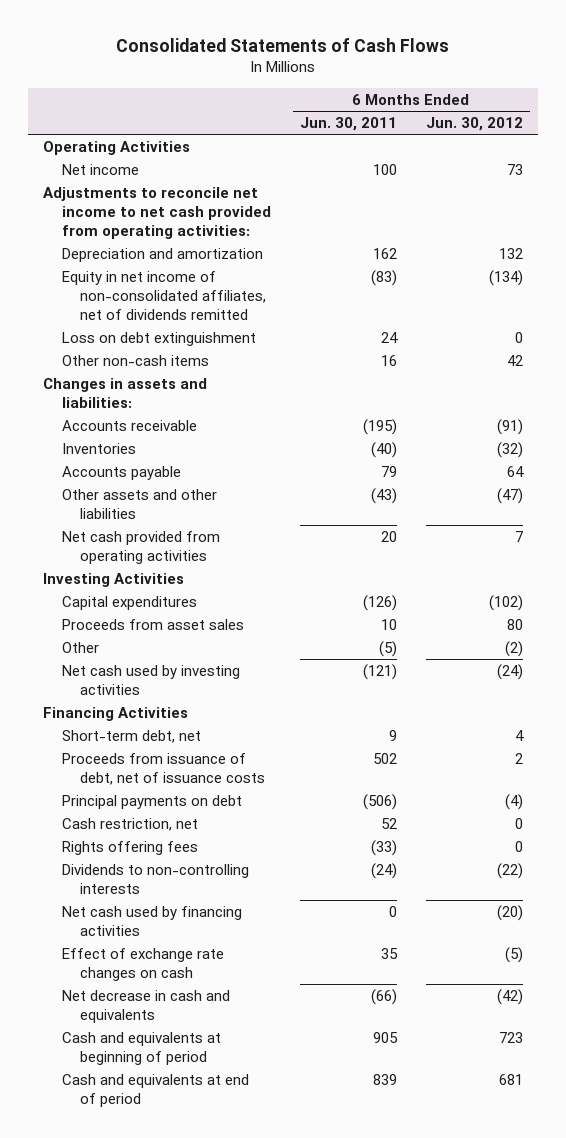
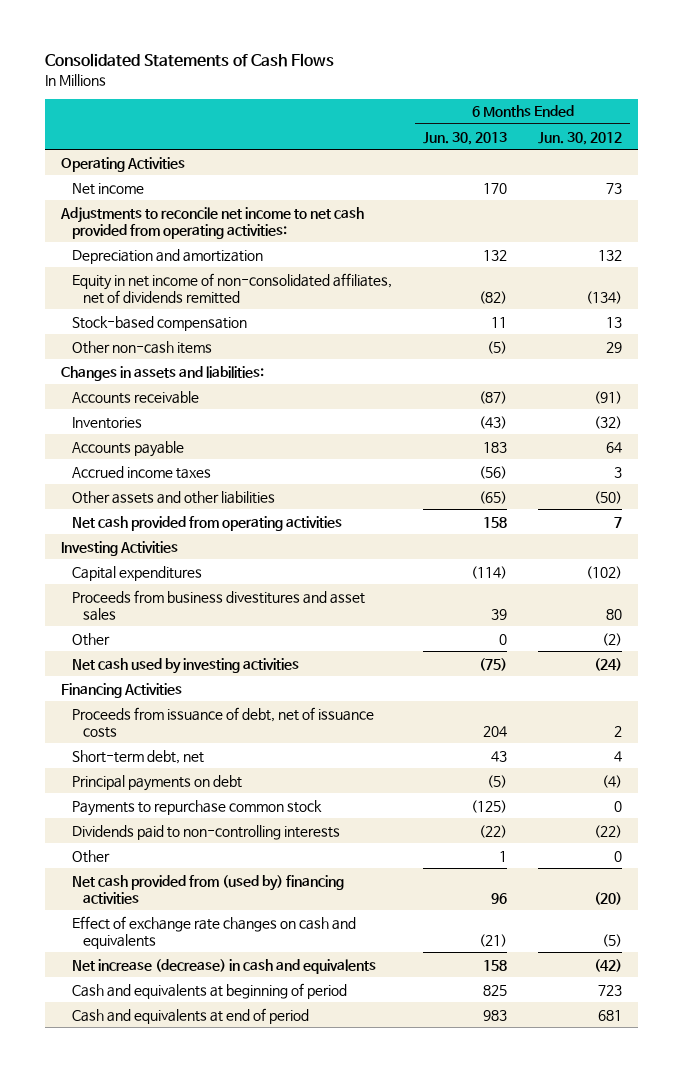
[299,117,397,132] Jun. 30, 2011 -> none
none -> [422,131,507,145] Jun. 30, 2013
[61,332,256,347] Loss on debt extinguishment -> none
none -> [71,315,247,331] Stock-based compensation
[507,355,524,367] 42 -> [606,341,623,353] 29
none -> [71,465,211,479] Accrued income taxes
[497,488,524,505] (47) -> [594,490,623,504] (50)
[61,619,244,631] Proceeds from asset sales -> [71,589,365,621] Proceeds from business divestitures and asset sales
[61,730,201,744] Short-term debt, net -> [71,749,204,764] Short-term debt, net
[61,818,198,832] Cash restriction, net -> none
[61,841,198,856] Rights offering fees -> none
none -> [71,799,322,816] Payments to repurchase common stock
[61,864,249,894] Dividends to non-controlling interests -> [71,824,340,840] Dividends paid to non-controlling interests
none -> [71,849,110,863] Other
[61,906,242,936] Net cash used by financing activities -> [71,874,344,904] Net cash provided from (used by) financing activities
[61,948,224,981] Effect of exchange rate changes on cash -> [71,915,356,949] Effect of exchange rate changes on cash and equivalents
[61,990,230,1023] Net decrease in cash and equivalents -> [71,958,376,974] Net increase (decrease) in cash and equivalents

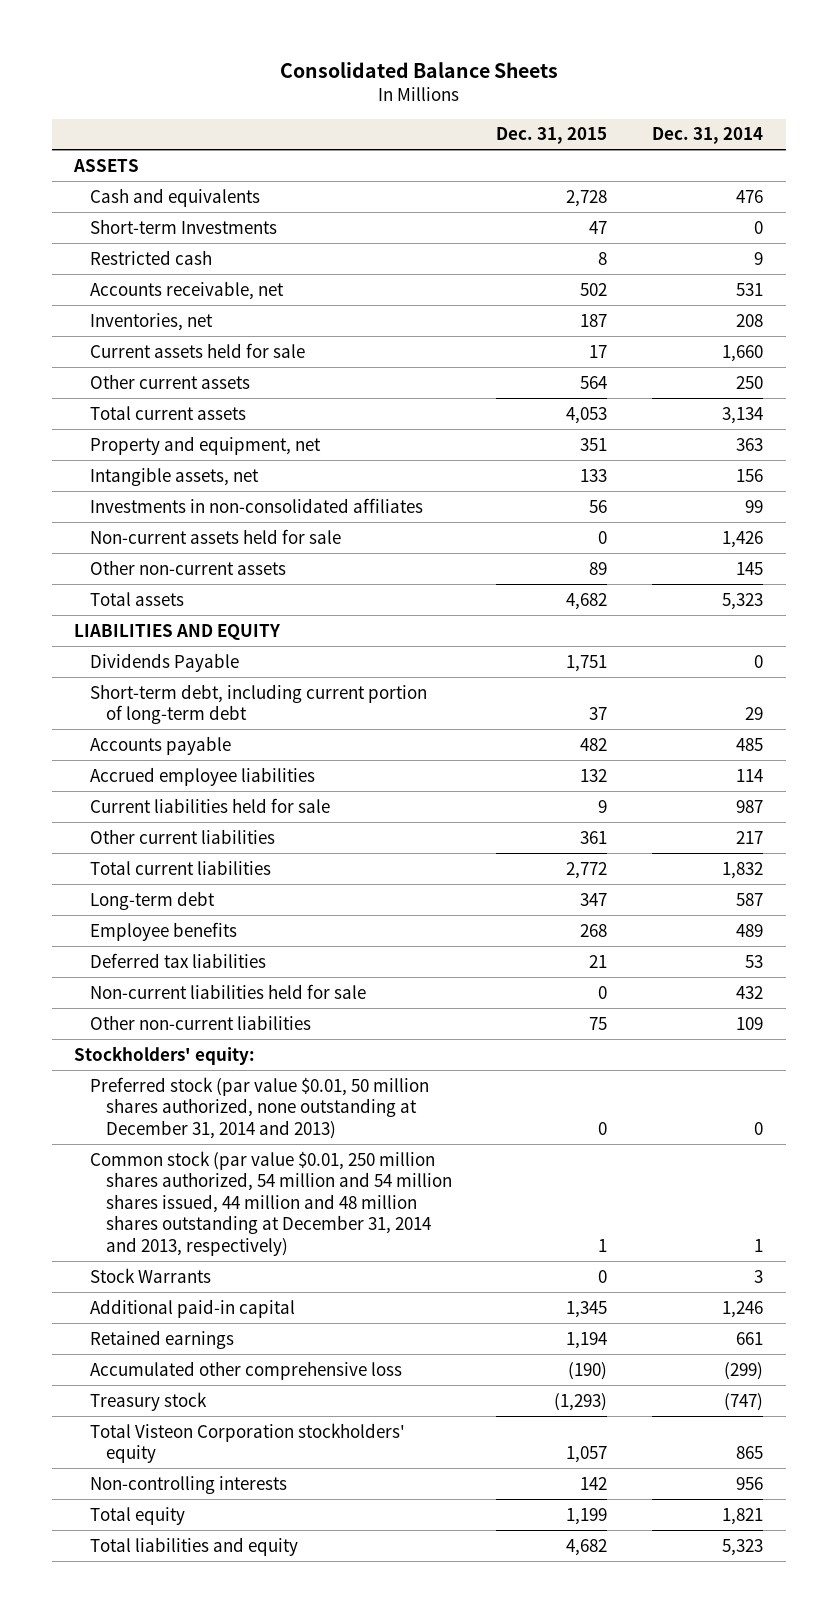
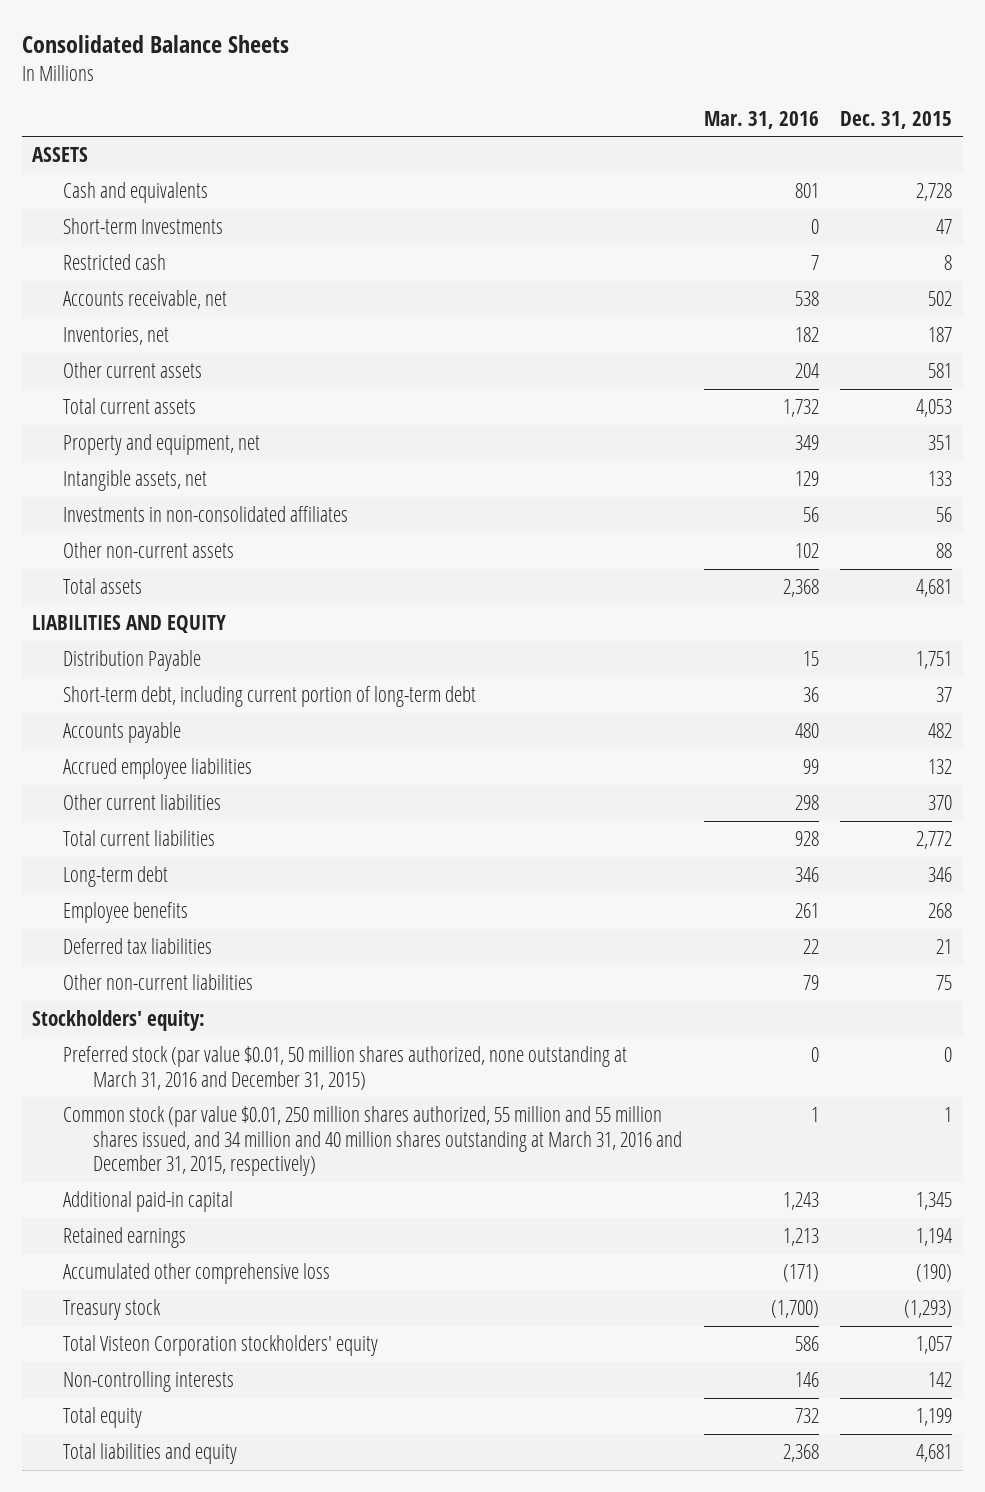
[652,127,764,145] Dec. 31, 2014 -> none
none -> [703,110,819,129] Mar. 31, 2016
[90,342,306,358] Current assets held for sale -> none
[580,375,608,389] 564 -> [928,362,953,378] 581
[90,528,342,544] Non-current assets held for sale -> none
[589,561,608,575] 89 -> [936,542,953,558] 88
[566,592,608,610] 4,682 -> [916,578,953,597] 4,681
[90,652,240,672] Dividends Payable -> [62,649,201,671] Distribution Payable
[90,797,331,813] Current liabilities held for sale -> none
[580,830,608,844] 361 -> [928,794,953,810] 370
[580,892,608,906] 347 -> [928,866,953,882] 346
[90,983,367,999] Non-current liabilities held for sale -> none
[90,1267,212,1283] Stock Warrants -> none
[90,1076,430,1139] Preferred stock (par value $0.01, 50 million shares authorized, none outstanding at December 31, 2014 and 2013) -> [62,1045,627,1090] Preferred stock (par value $0.01, 50 million shares authorized, none outstanding at March 31, 2016 and December 31, 2015)
[90,1150,452,1257] Common stock (par value $0.01, 250 million shares authorized, 54 million and 54 million shares issued, 44 million and 48 million shares outstanding at December 31, 2014 and 2013, respectively) -> [62,1105,683,1177] Common stock (par value $0.01, 250 million shares authorized, 55 million and 55 million shares issued, and 34 million and 40 million shares outstanding at March 31, 2016 and December 31, 2015, respectively)
[566,1538,608,1556] 4,682 -> [916,1443,953,1462] 4,681

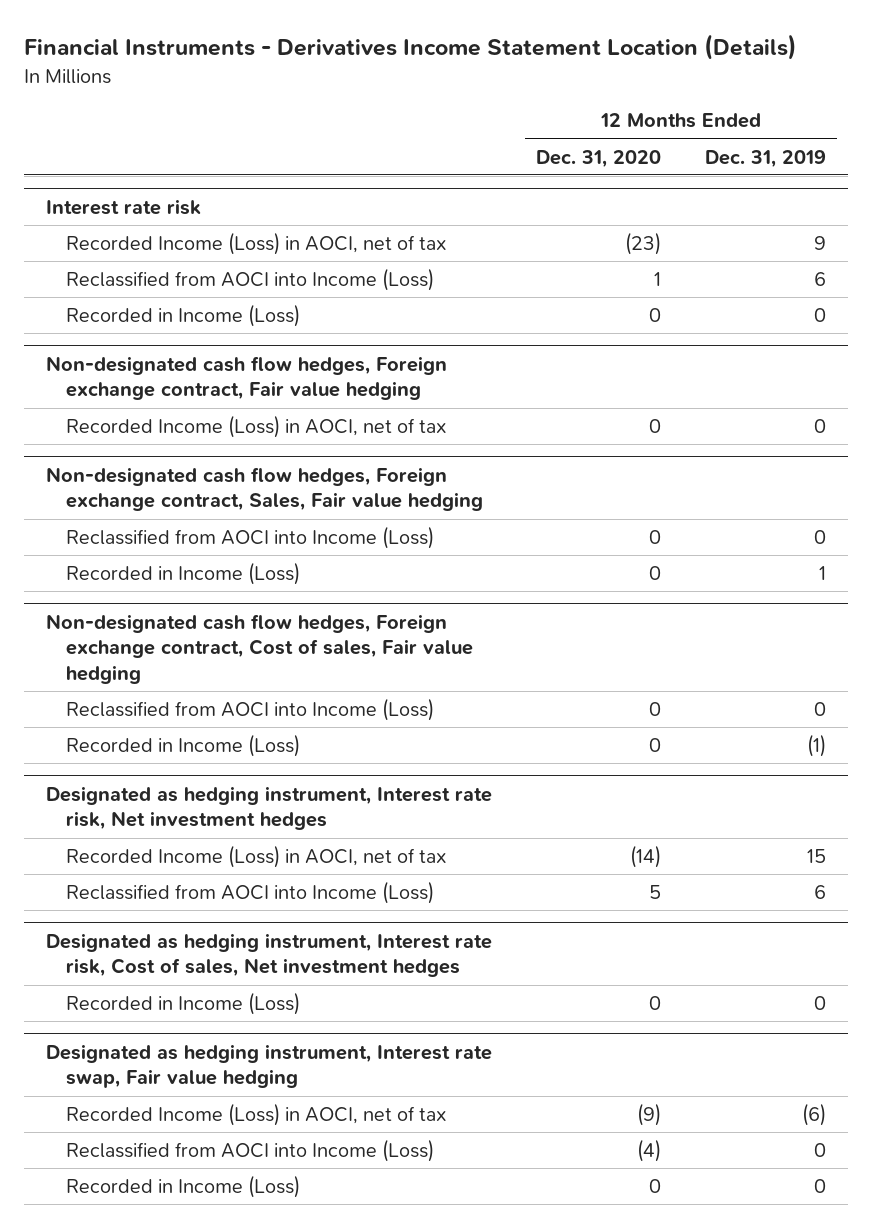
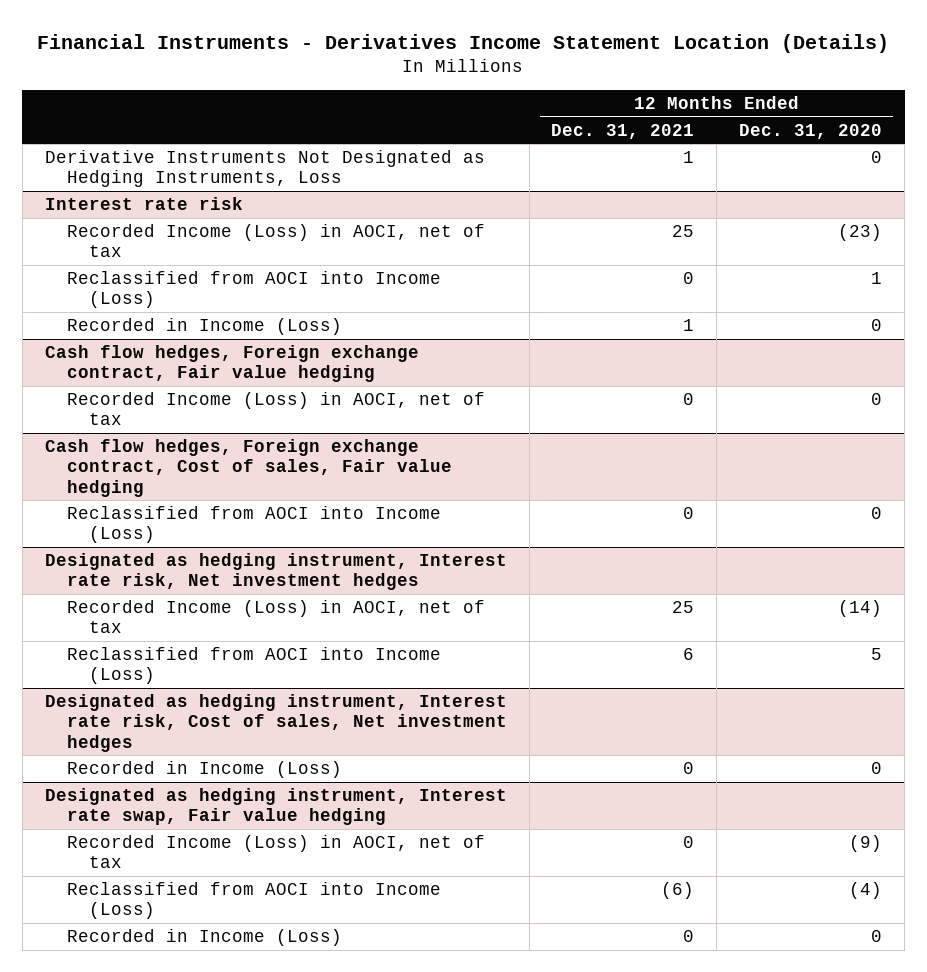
[704,149,826,168] Dec. 31, 2019 -> none
none -> [551,123,695,139] Dec. 31, 2021
none -> [44,150,485,188] Derivative Instruments Not Designated as Hedging Instruments, Loss
[46,355,448,401] Non-designated cash flow hedges, Foreign exchange contract, Fair value hedging -> [44,345,419,383] Cash flow hedges, Foreign exchange contract, Fair value hedging
[46,466,483,512] Non-designated cash flow hedges, Foreign exchange contract, Sales, Fair value hedging -> none
[65,525,434,549] Reclassified from AOCI into Income (Loss) -> none
[65,561,300,585] Recorded in Income (Loss) -> none
[46,613,473,685] Non-designated cash flow hedges, Foreign exchange contract, Cost of sales, Fair value hedging -> [44,439,452,497] Cash flow hedges, Foreign exchange contract, Cost of sales, Fair value hedging
[65,733,300,757] Recorded in Income (Loss) -> none

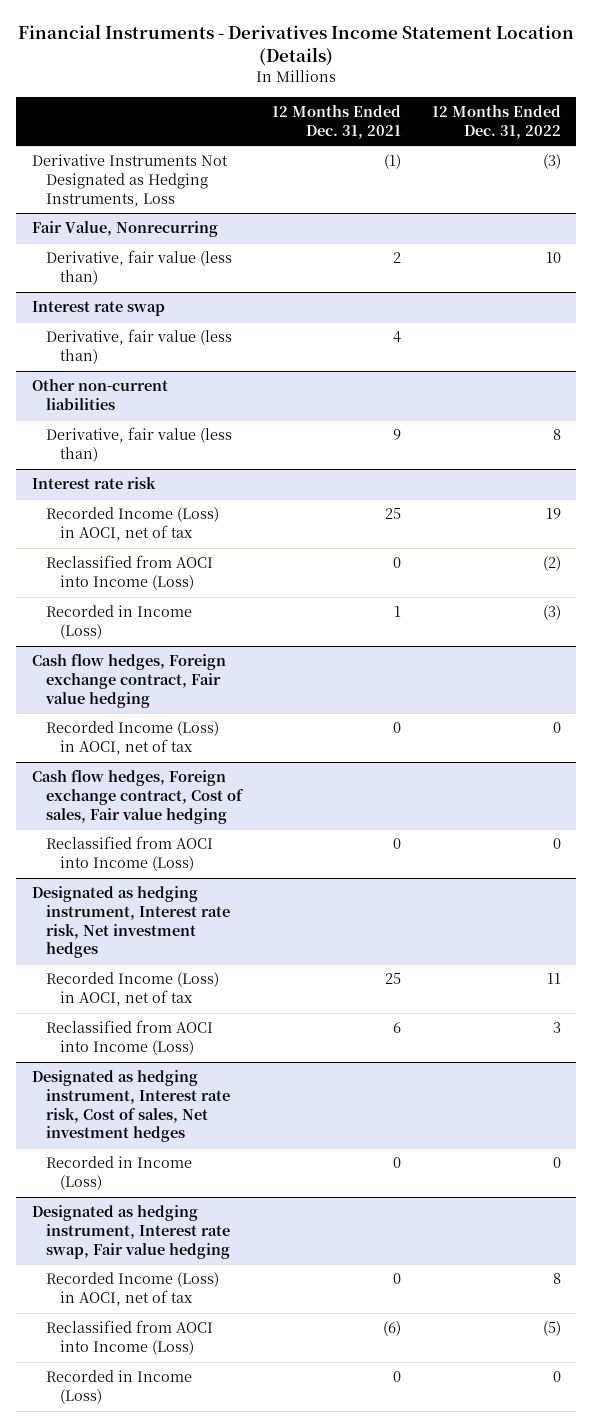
[739,123,883,139] Dec. 31, 2020 -> none
none -> [431,105,561,139] 12 Months Ended Dec. 31, 2022
[683,151,695,164] 1 -> [384,154,402,170] (1)
none -> [31,221,218,238] Fair Value, Nonrecurring
none -> [45,250,232,285] Derivative, fair value (less than)
none -> [31,301,165,317] Interest rate swap
none -> [45,329,232,364] Derivative, fair value (less than)
none -> [31,379,168,410] Other non-current liabilities
none -> [45,427,232,462] Derivative, fair value (less than)

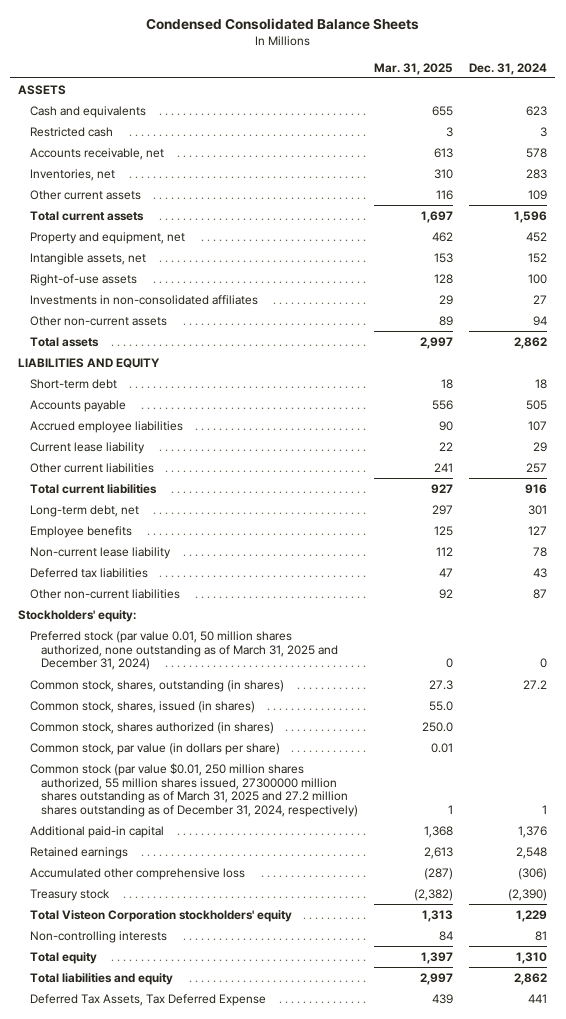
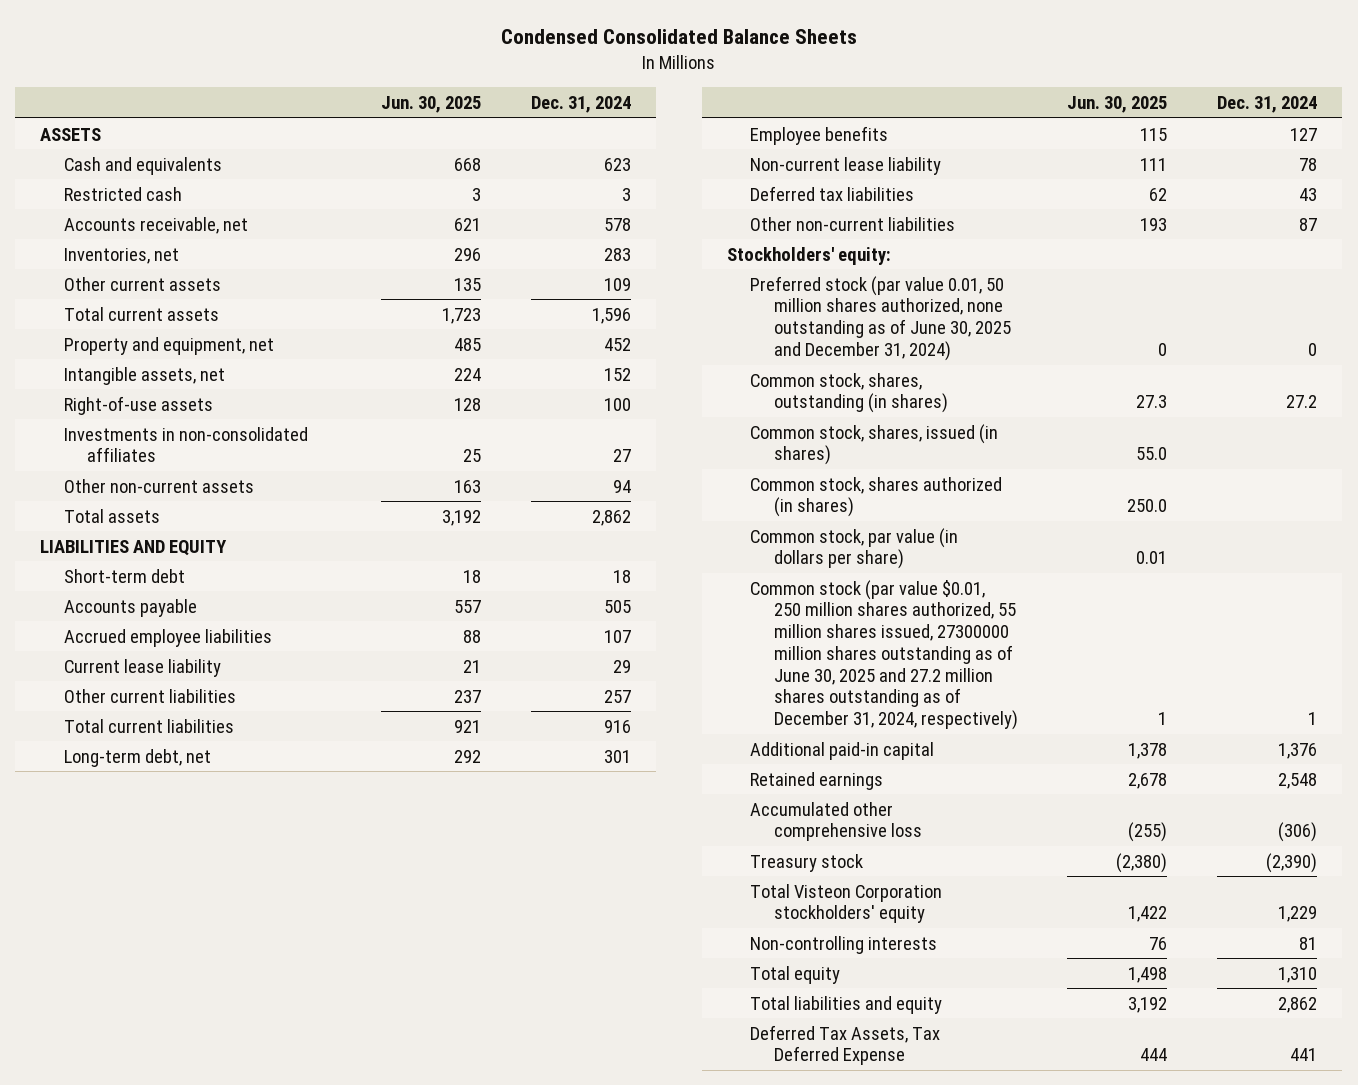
[374,62,454,75] Mar. 31, 2025 -> none
none -> [380,96,481,114] Jun. 30, 2025
[29,630,339,671] Preferred stock (par value 0.01, 50 million shares authorized, none outstanding as of March 31, 2025 and December 31, 2024) -> [750,275,1011,361] Preferred stock (par value 0.01, 50 million shares authorized, none outstanding as of June 30, 2025 and December 31, 2024)
[29,762,359,818] Common stock (par value $0.01, 250 million shares authorized, 55 million shares issued, 27300000 million shares outstanding as of March 31, 2025 and 27.2 million shares outstanding as of December 31, 2024, respectively) -> [750,579,1018,731] Common stock (par value $0.01, 250 million shares authorized, 55 million shares issued, 27300000 million shares outstanding as of June 30, 2025 and 27.2 million shares outstanding as of December 31, 2024, respectively)

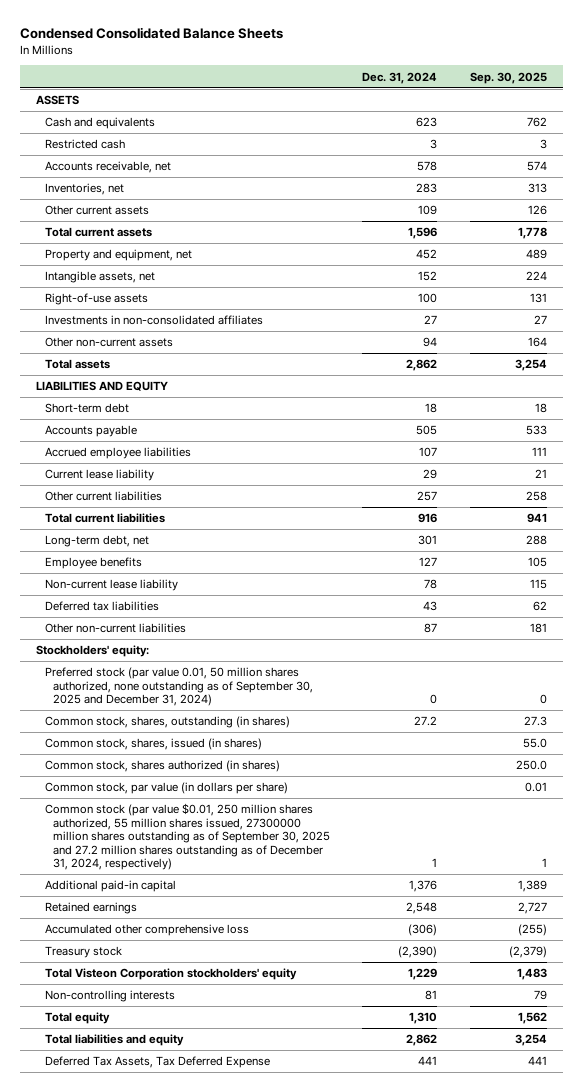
[380,96,481,114] Jun. 30, 2025 -> none
none -> [470,71,548,84] Sep. 30, 2025
[750,275,1011,361] Preferred stock (par value 0.01, 50 million shares authorized, none outstanding as of June 30, 2025 and December 31, 2024) -> [44,667,313,707] Preferred stock (par value 0.01, 50 million shares authorized, none outstanding as of September 30, 2025 and December 31, 2024)
[750,579,1018,731] Common stock (par value $0.01, 250 million shares authorized, 55 million shares issued, 27300000 million shares outstanding as of June 30, 2025 and 27.2 million shares outstanding as of December 31, 2024, respectively) -> [44,803,330,871] Common stock (par value $0.01, 250 million shares authorized, 55 million shares issued, 27300000 million shares outstanding as of September 30, 2025 and 27.2 million shares outstanding as of December 31, 2024, respectively)

